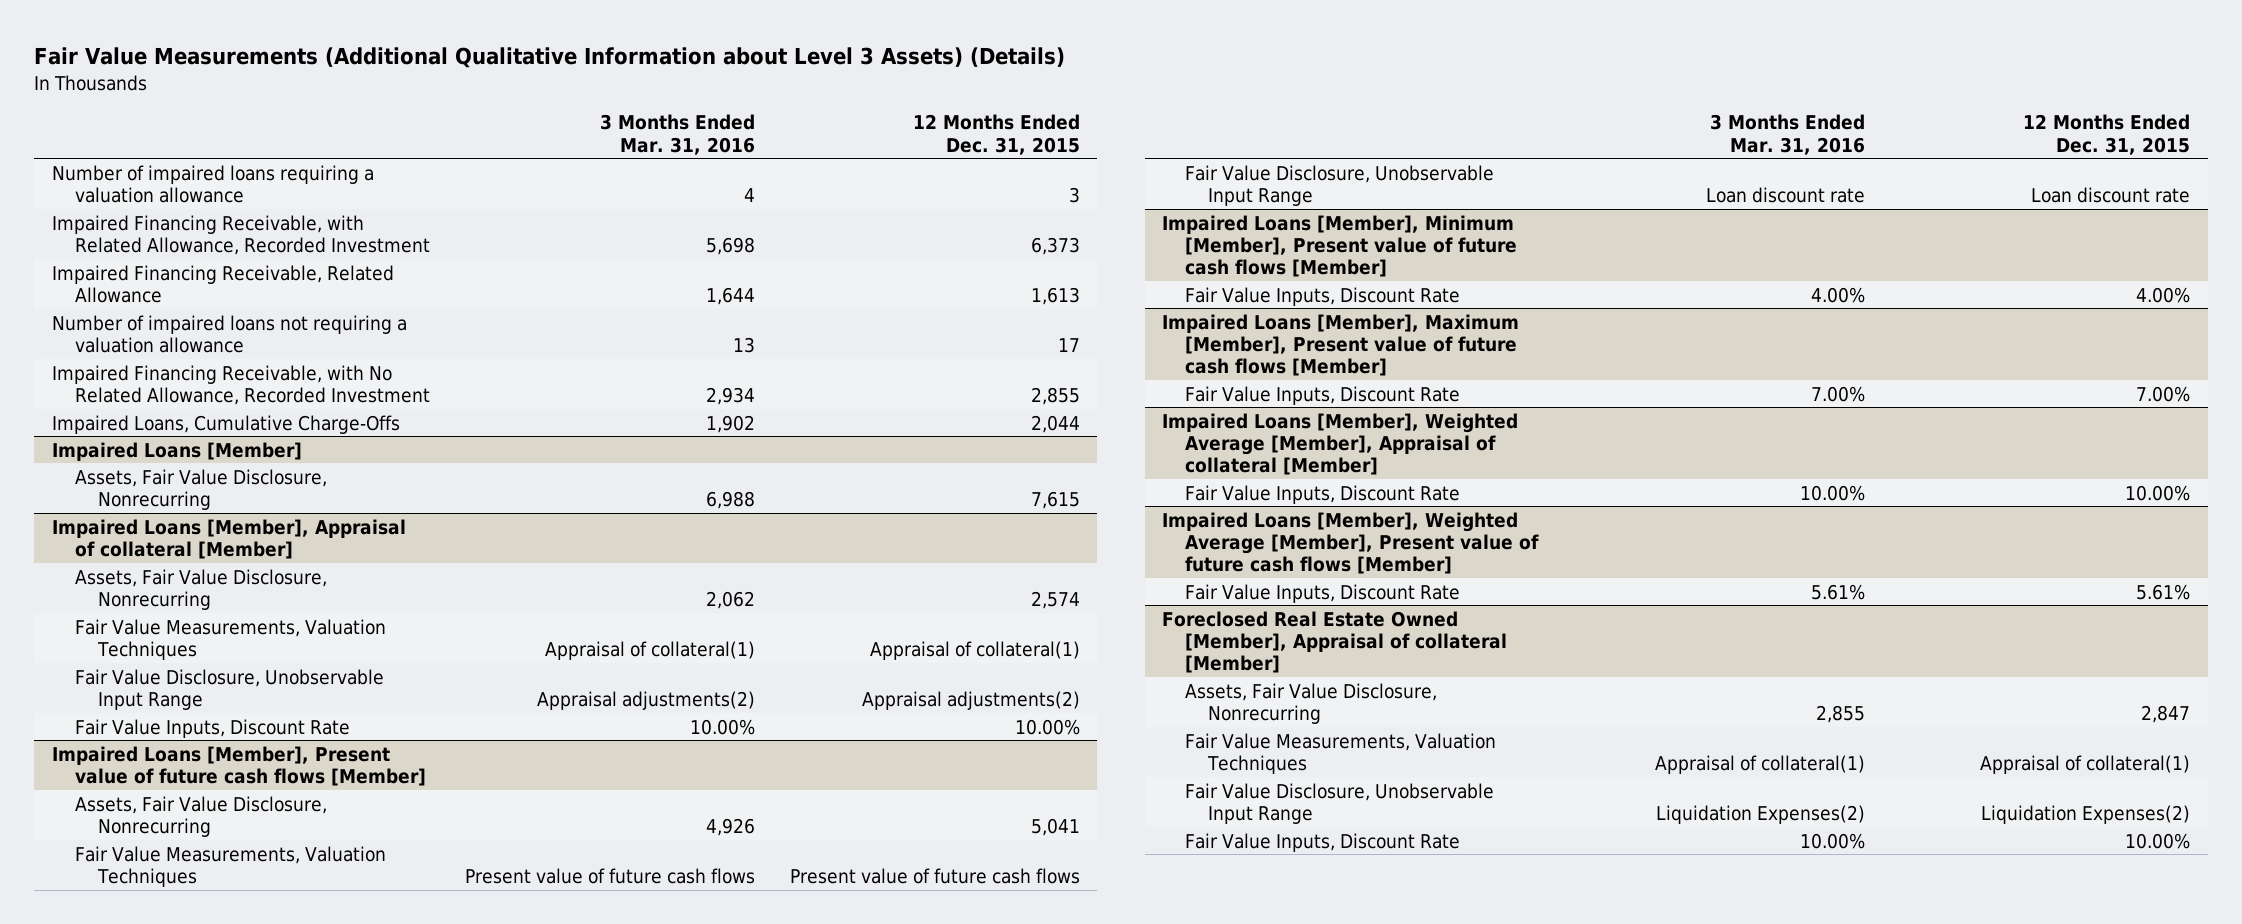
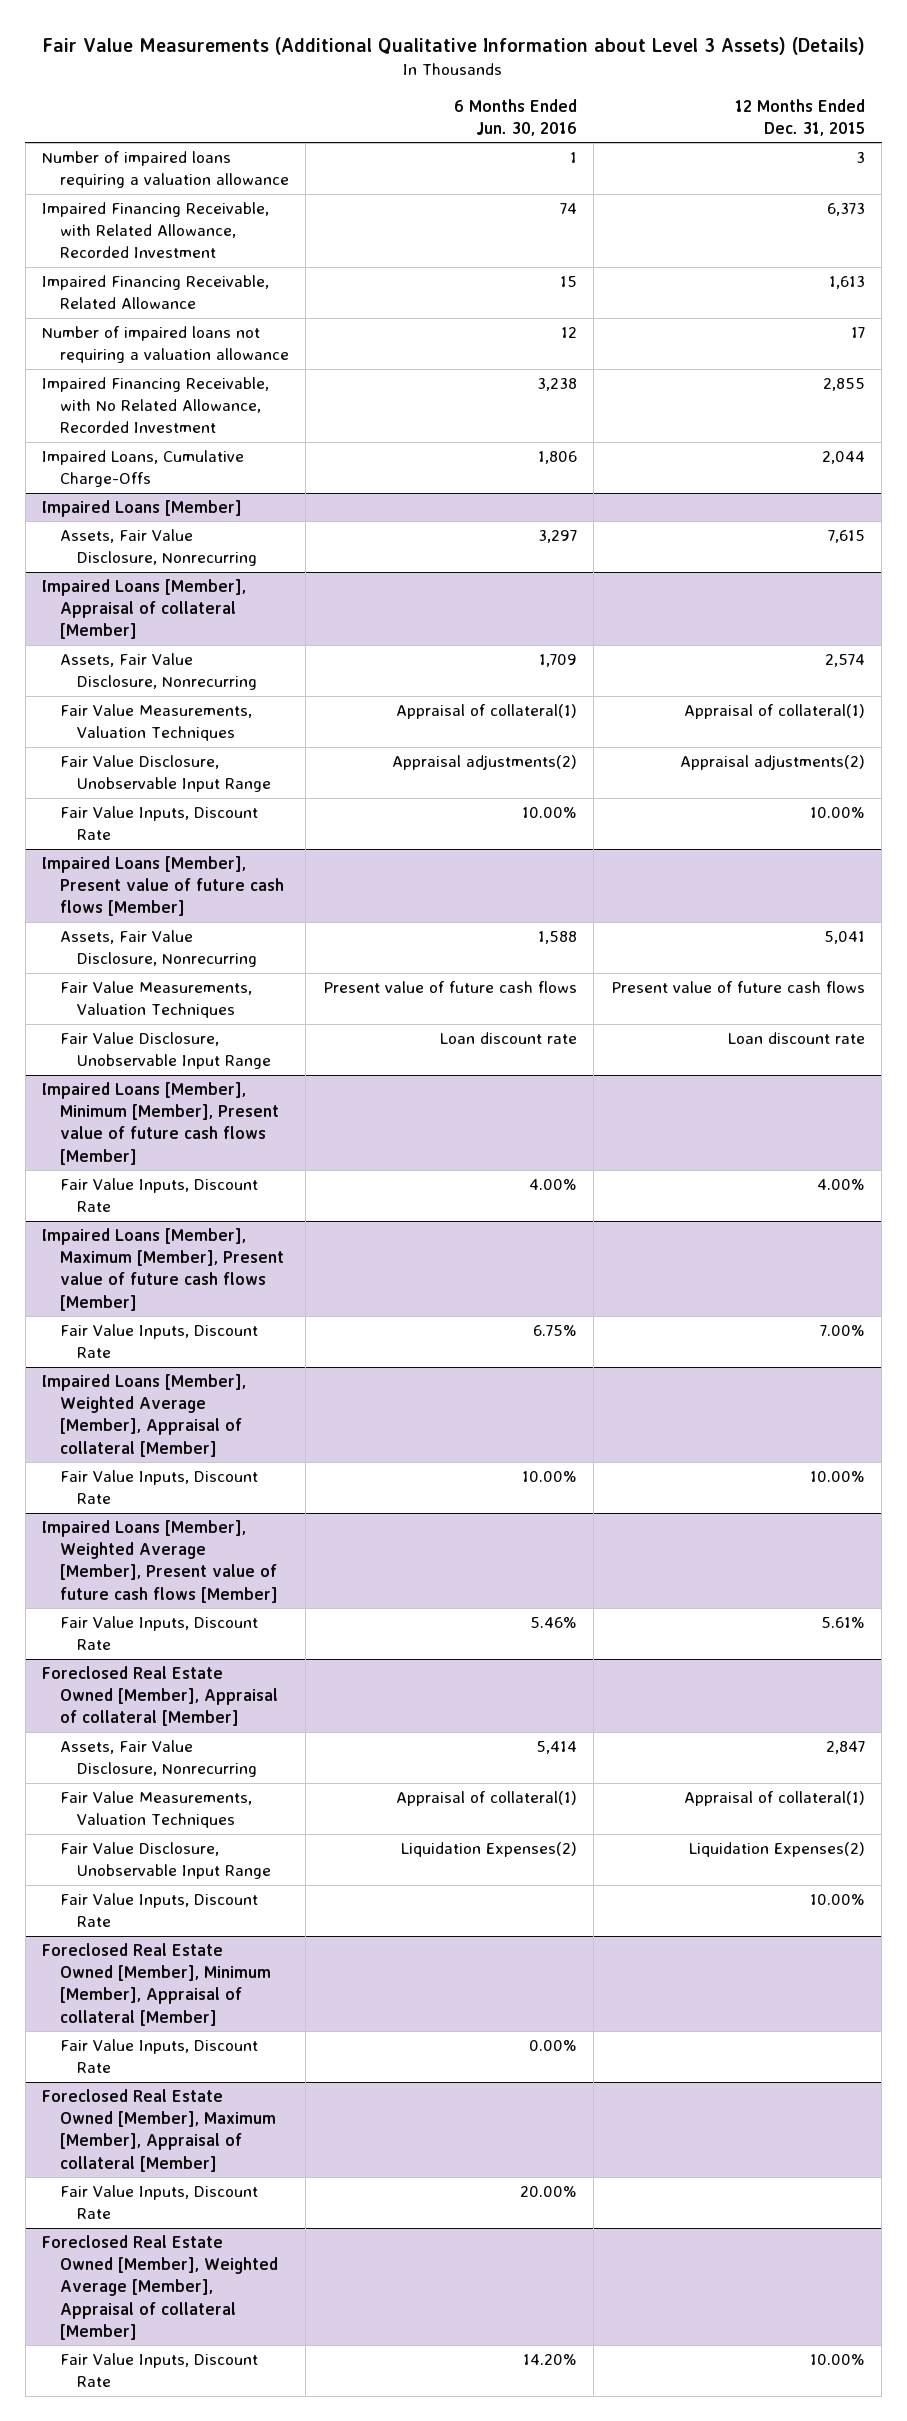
[599,114,755,155] 3 Months Ended Mar. 31, 2016 -> none
none -> [453,98,577,137] 6 Months Ended Jun. 30, 2016
none -> [42,1943,271,2026] Foreclosed Real Estate Owned [Member], Minimum [Member], Appraisal of collateral [Member]
none -> [59,2039,258,2074] Fair Value Inputs, Discount Rate
none -> [42,2089,276,2172] Foreclosed Real Estate Owned [Member], Maximum [Member], Appraisal of collateral [Member]
none -> [59,2185,258,2220] Fair Value Inputs, Discount Rate
none -> [42,2235,278,2340] Foreclosed Real Estate Owned [Member], Weighted Average [Member], Appraisal of collateral [Member]
none -> [59,2353,258,2388] Fair Value Inputs, Discount Rate

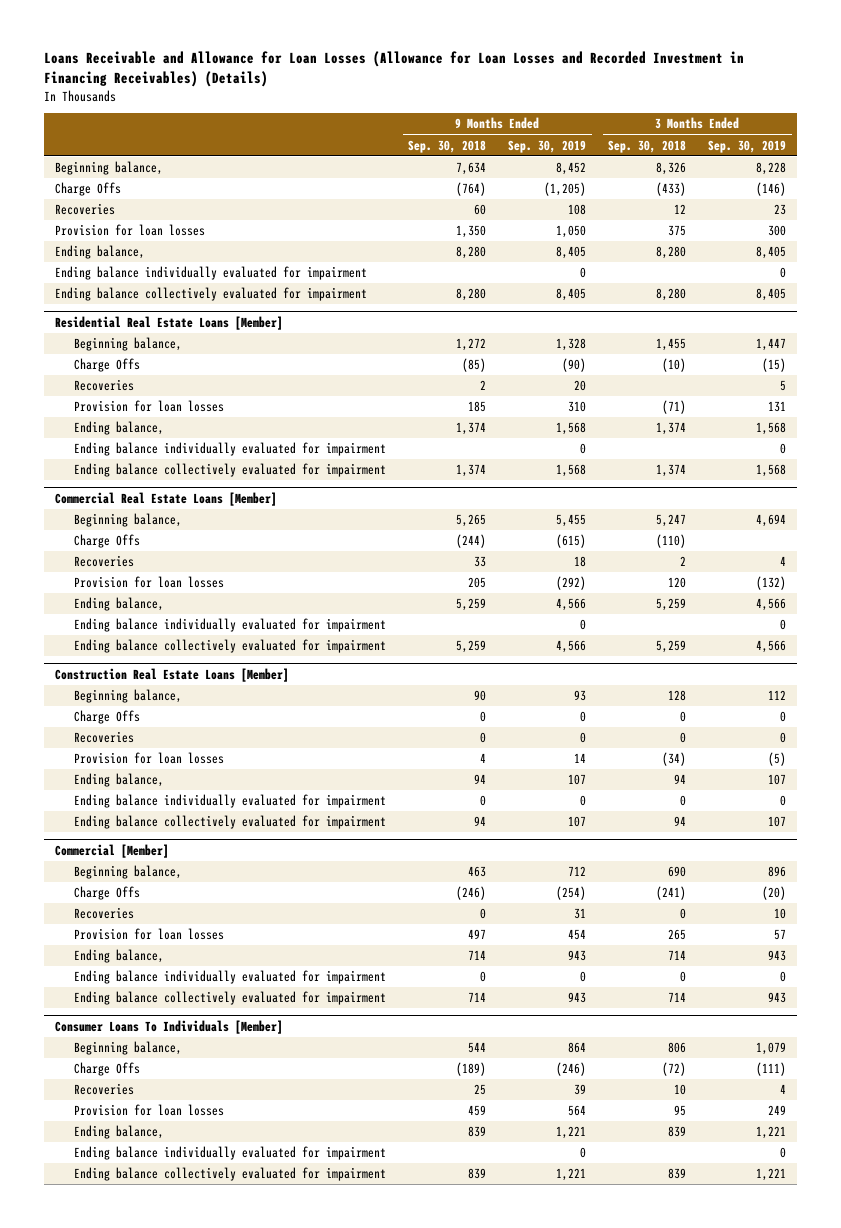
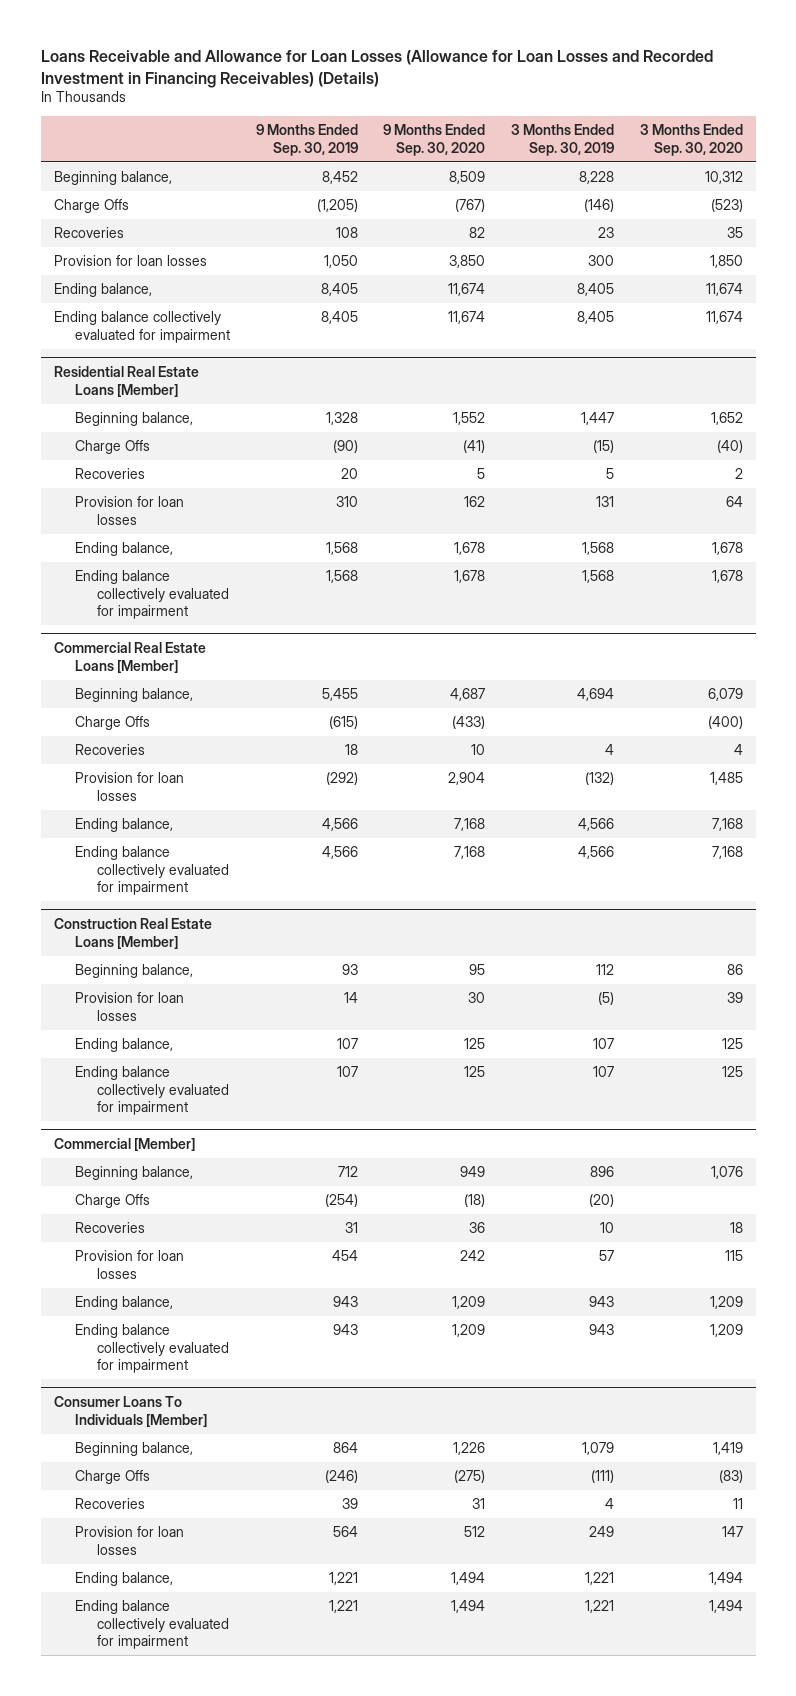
[408,139,487,153] Sep. 30, 2018 -> none
[608,139,687,153] Sep. 30, 2018 -> none
none -> [383,124,486,156] 9 Months Ended Sep. 30, 2020
none -> [639,124,743,156] 3 Months Ended Sep. 30, 2020
[54,266,367,281] Ending balance individually evaluated for impairment -> none
[73,442,386,457] Ending balance individually evaluated for impairment -> none
[73,618,386,633] Ending balance individually evaluated for impairment -> none
[73,710,140,725] Charge Offs -> none
[73,731,134,744] Recoveries -> none
[73,794,386,809] Ending balance individually evaluated for impairment -> none
[73,970,386,985] Ending balance individually evaluated for impairment -> none
[73,1146,386,1161] Ending balance individually evaluated for impairment -> none

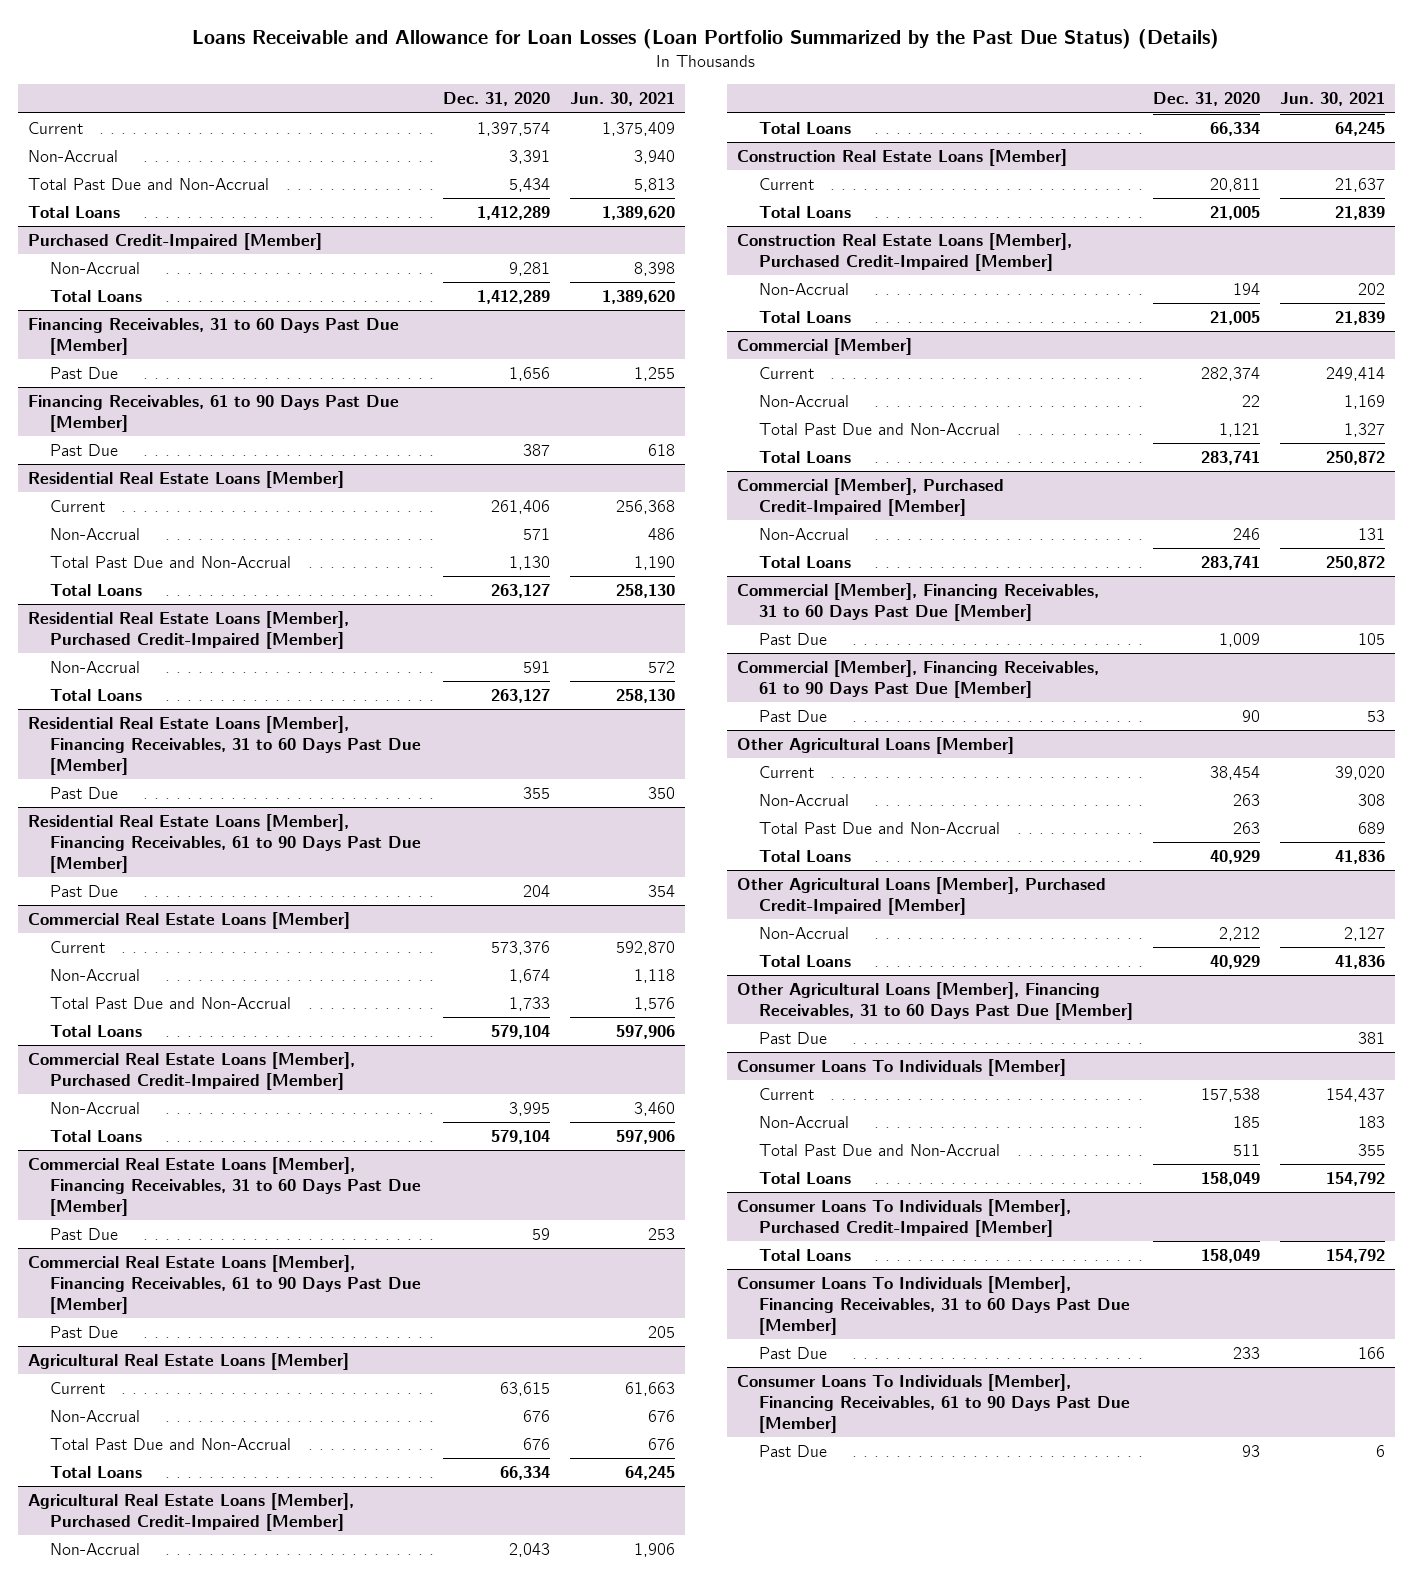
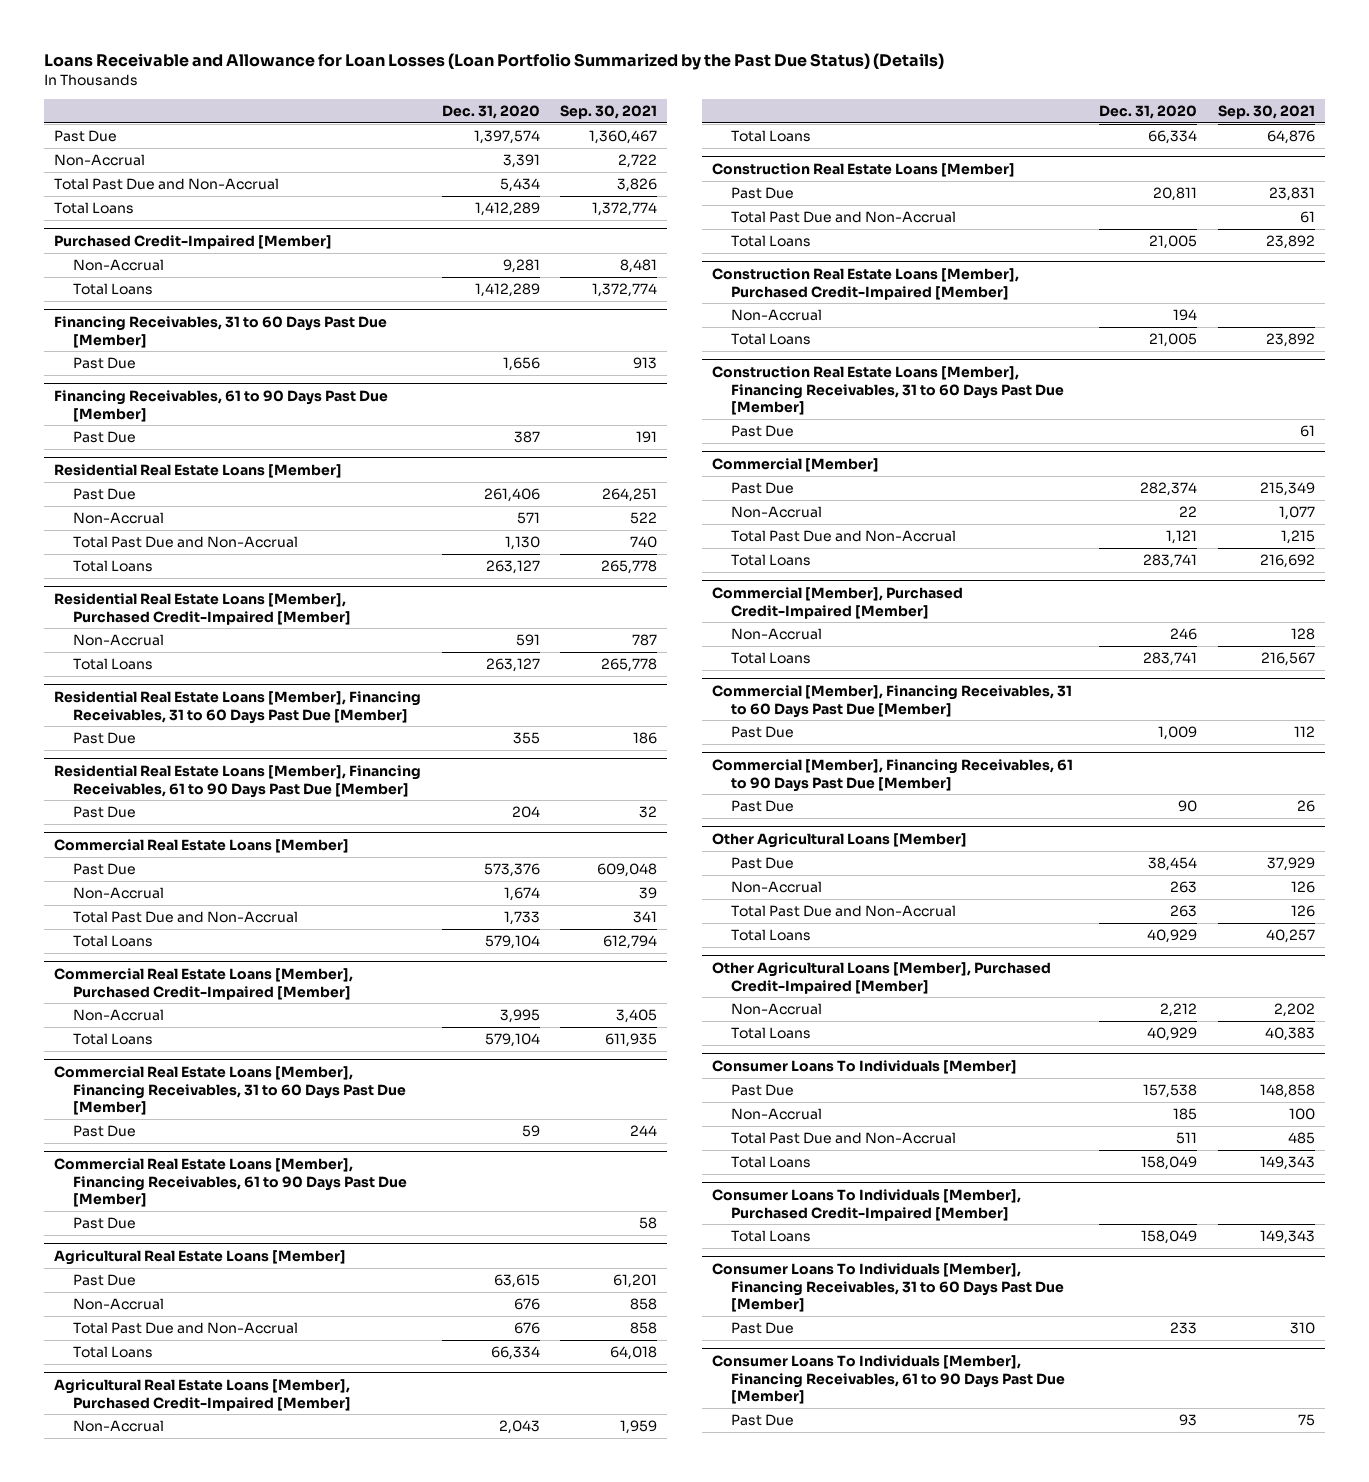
[570,92,676,107] Jun. 30, 2021 -> none
none -> [560,104,658,119] Sep. 30, 2021
[27,122,83,135] Current -> [54,130,118,143] Past Due
[49,500,105,513] Current -> [73,488,137,501] Past Due
[49,941,105,954] Current -> [73,863,137,876] Past Due
[49,1382,105,1395] Current -> [73,1274,137,1287] Past Due
[759,178,815,191] Current -> [730,187,794,200] Past Due
none -> [730,211,956,224] Total Past Due and Non-Accrual
none -> [712,365,1064,416] Construction Real Estate Loans [Member], Financing Receivables, 31 to 60 Days Past Due [Member]
none -> [730,425,794,438] Past Due
[759,367,815,380] Current -> [730,482,794,495] Past Due
[759,766,815,779] Current -> [730,857,794,870] Past Due
[737,982,1134,1020] Other Agricultural Loans [Member], Financing Receivables, 31 to 60 Days Past Due [Member] -> none
[759,1032,828,1045] Past Due -> none
[759,1088,815,1101] Current -> [730,1084,794,1097] Past Due

